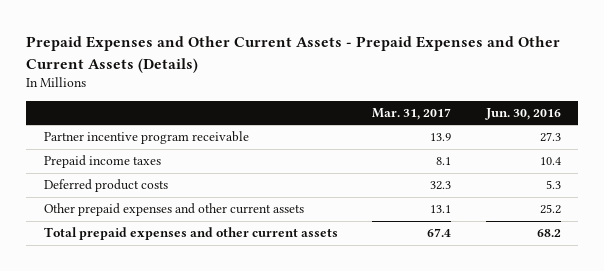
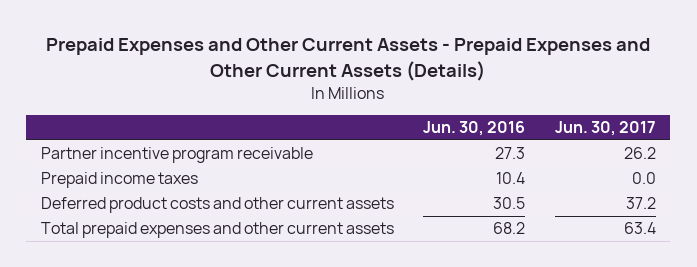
[372,107,452,120] Mar. 31, 2017 -> none
none -> [554,121,656,137] Jun. 30, 2017
[43,203,304,217] Other prepaid expenses and other current assets -> none
[43,179,168,193] Deferred product costs -> [40,197,394,214] Deferred product costs and other current assets
[545,180,561,190] 5.3 -> [493,197,526,210] 30.5

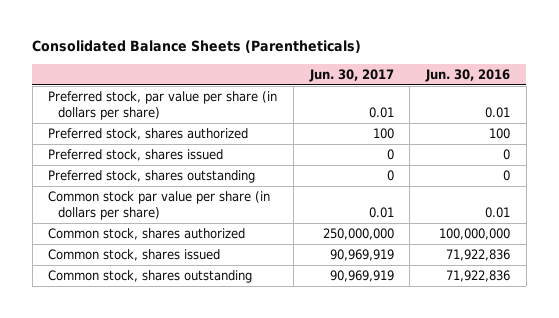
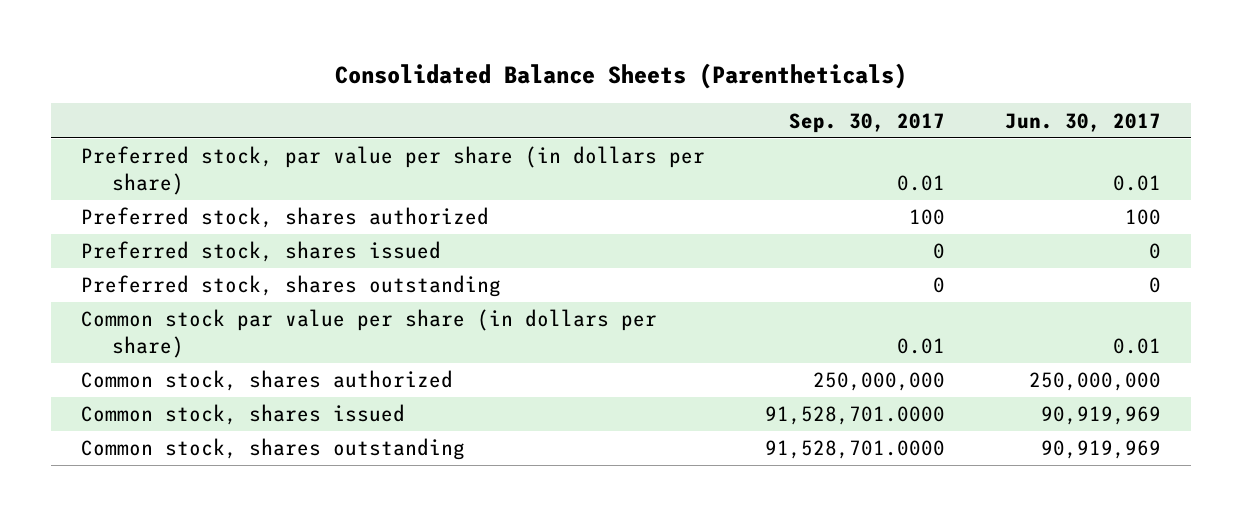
[425,68,511,82] Jun. 30, 2016 -> none
none -> [788,112,945,133] Sep. 30, 2017
[329,249,394,262] 90,969,919 -> [1040,406,1161,426] 90,919,969
[329,270,394,283] 90,969,919 -> [1040,440,1161,460] 90,919,969

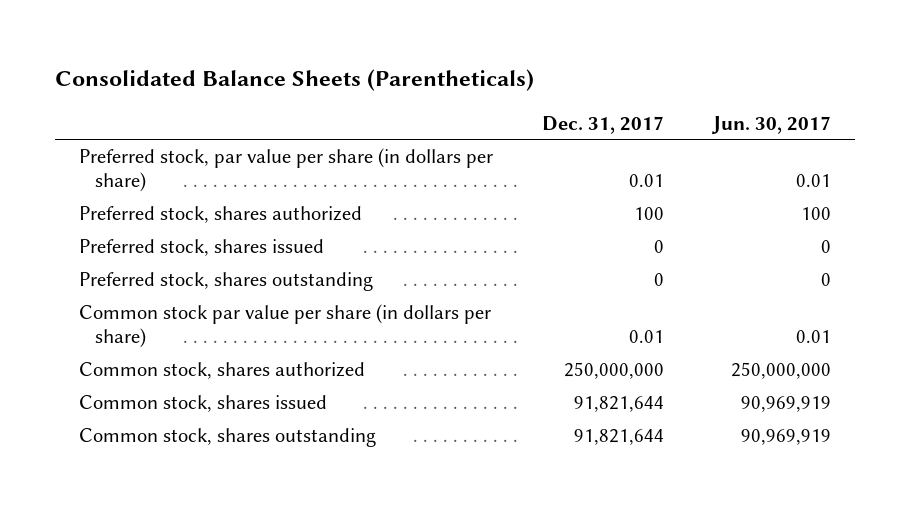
[788,112,945,133] Sep. 30, 2017 -> none
none -> [541,115,664,134] Dec. 31, 2017
[1040,406,1161,426] 90,919,969 -> [740,396,831,413] 90,969,919
[1040,440,1161,460] 90,919,969 -> [740,429,831,446] 90,969,919

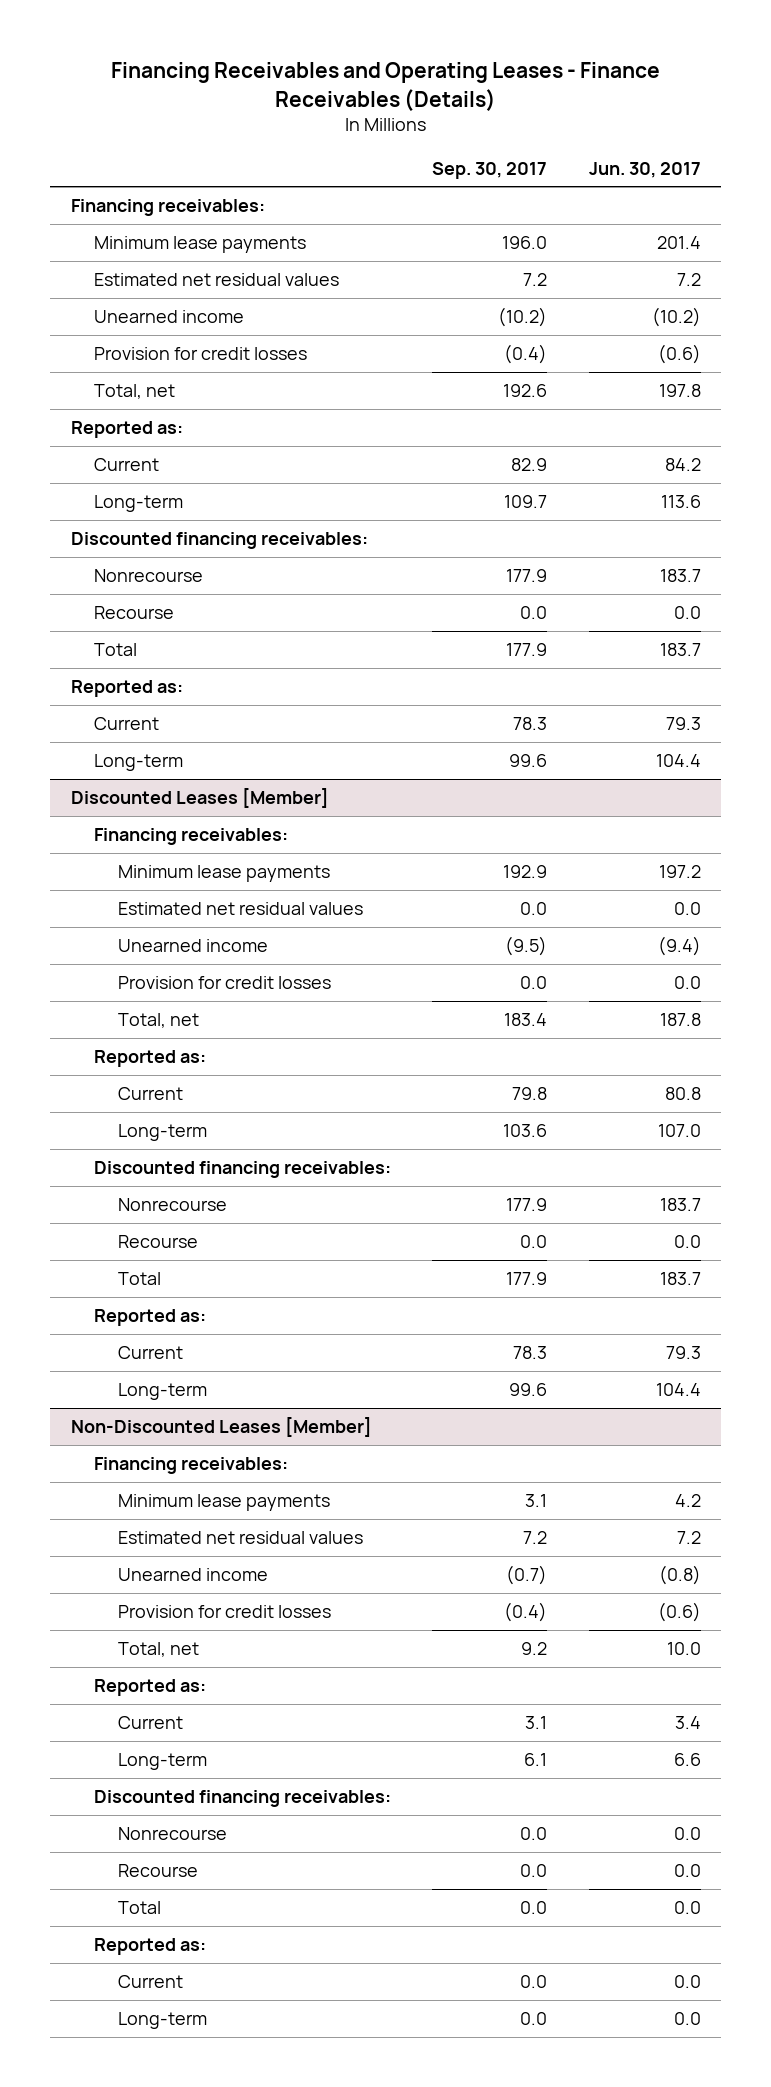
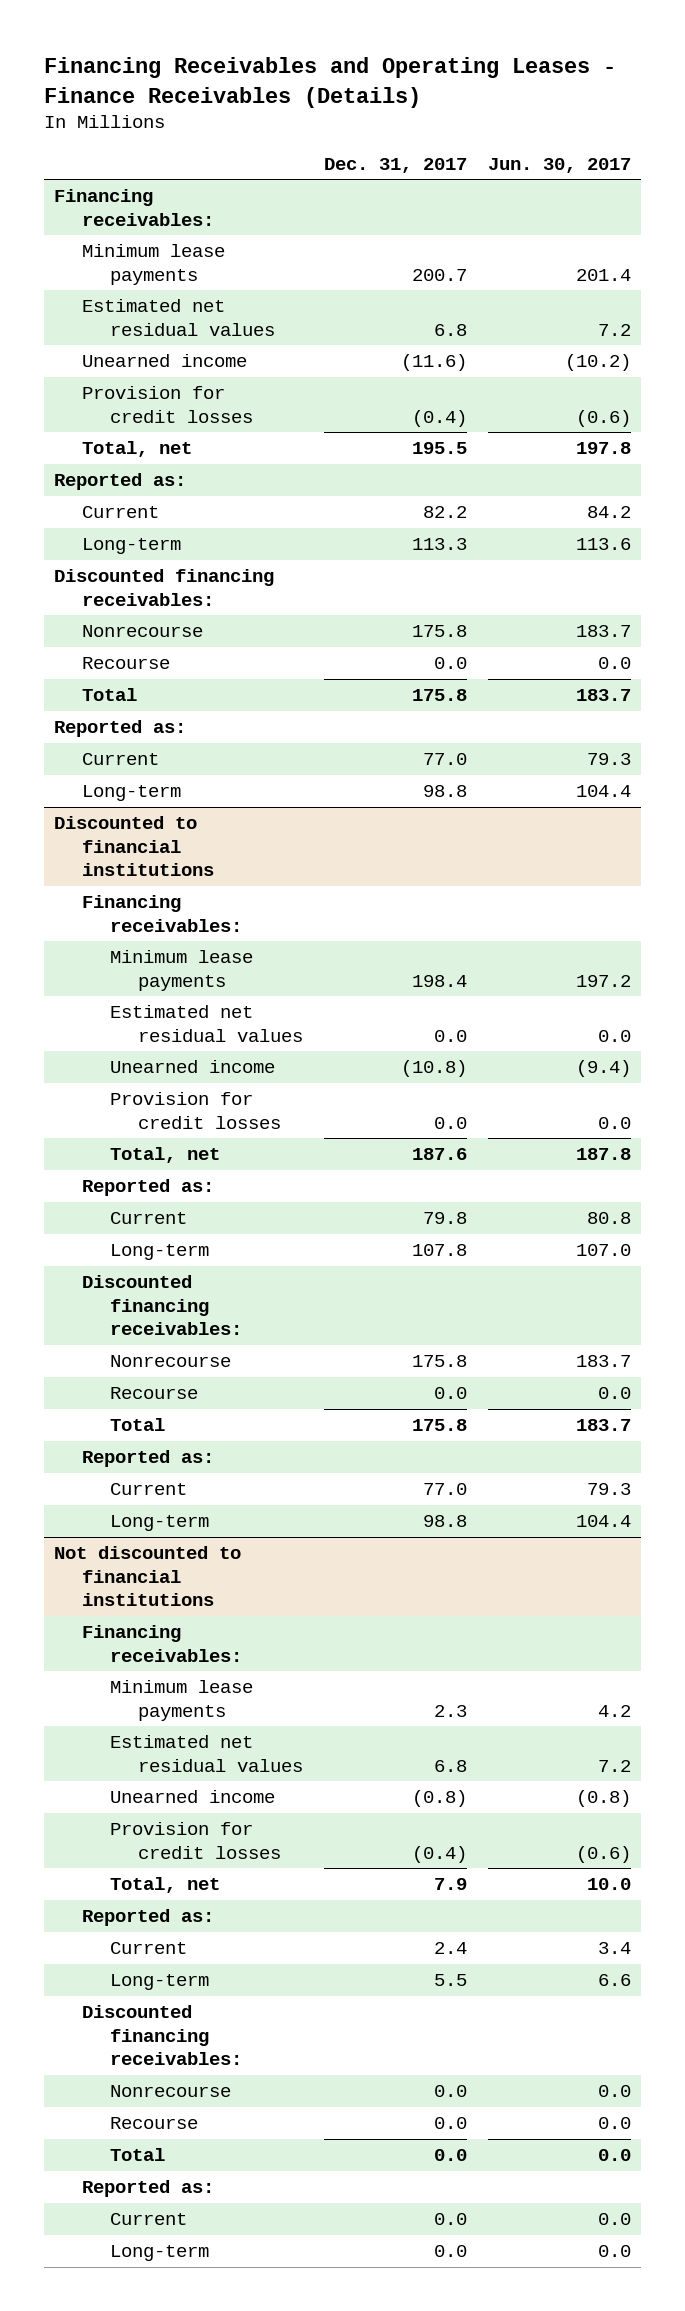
[432,161,548,179] Sep. 30, 2017 -> none
none -> [323,157,467,173] Dec. 31, 2017
[70,788,329,809] Discounted Leases [Member] -> [54,816,215,876] Discounted to financial institutions
[70,1417,372,1438] Non-Discounted Leases [Member] -> [54,1546,242,1606] Not discounted to financial institutions

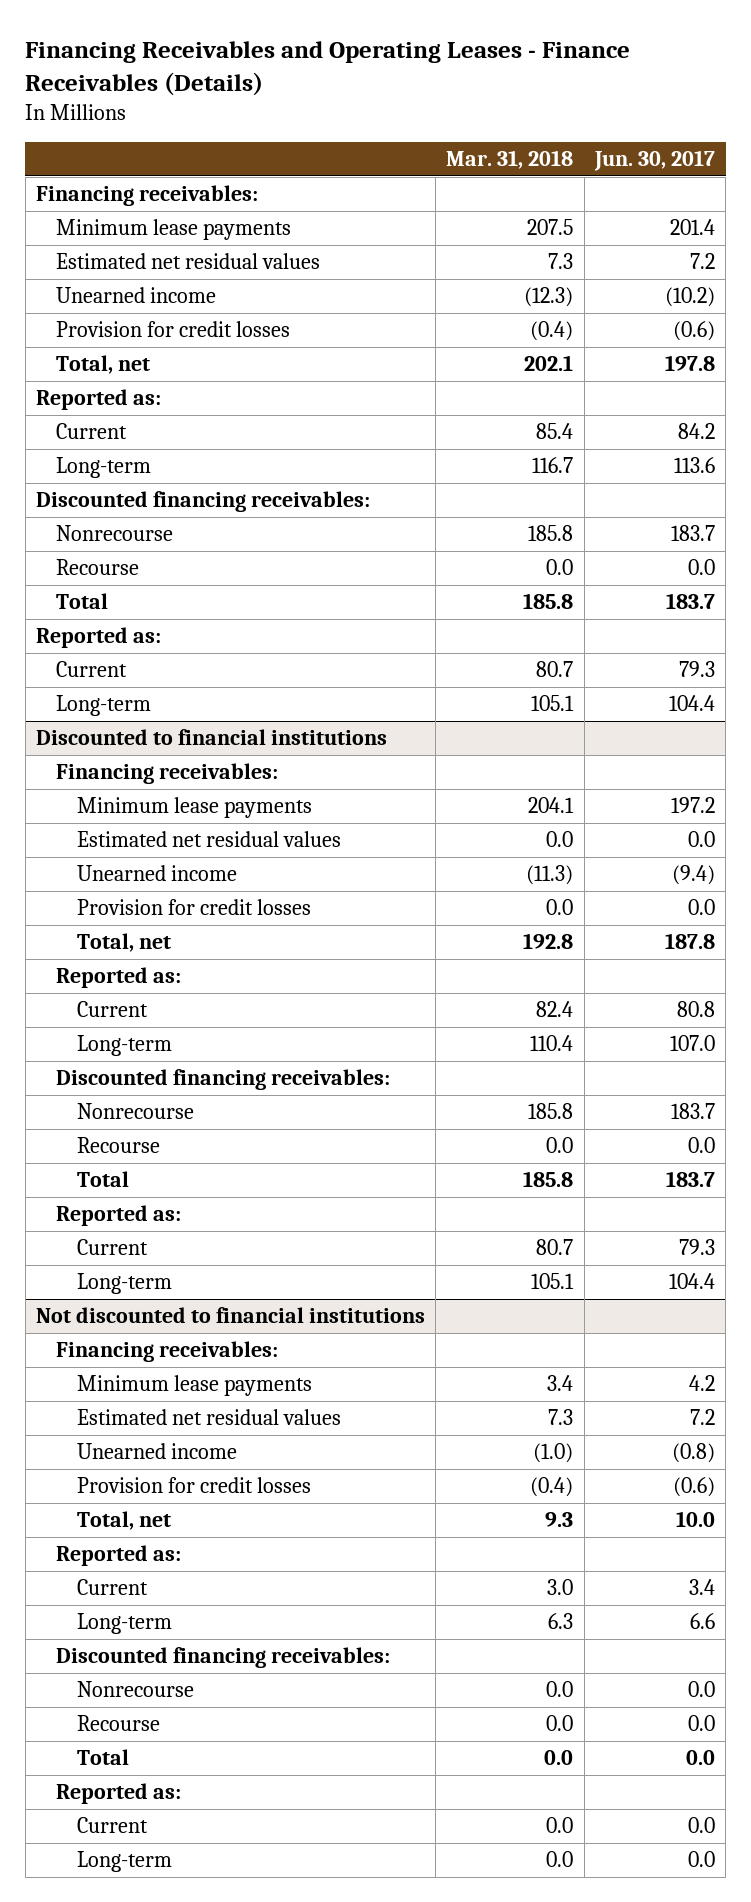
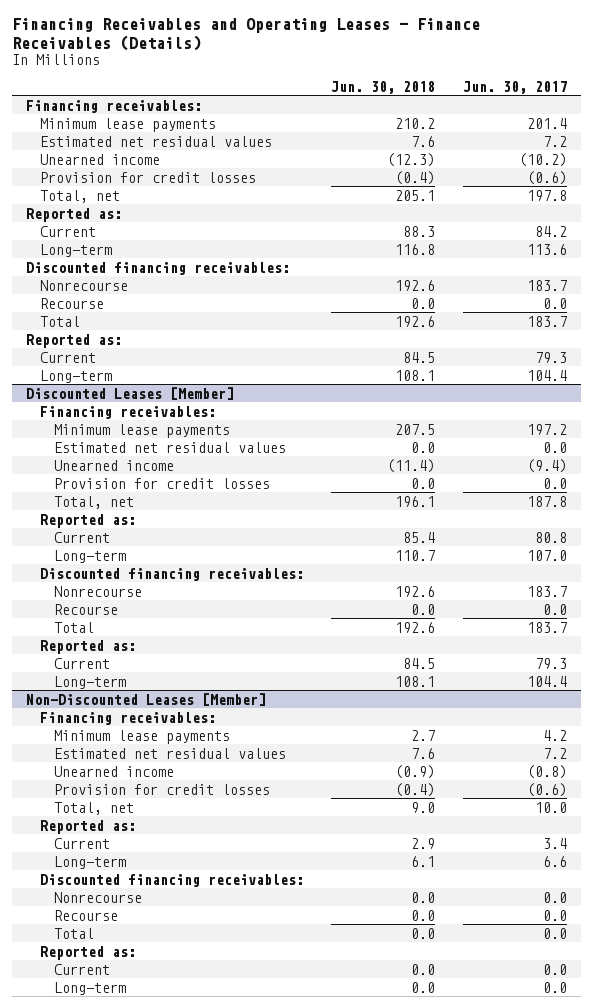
[446,149,574,169] Mar. 31, 2018 -> none
none -> [331,80,436,94] Jun. 30, 2018
[35,729,387,746] Discounted to financial institutions -> [25,386,234,400] Discounted Leases [Member]
[35,1307,425,1324] Not discounted to financial institutions -> [25,692,266,706] Non-Discounted Leases [Member]

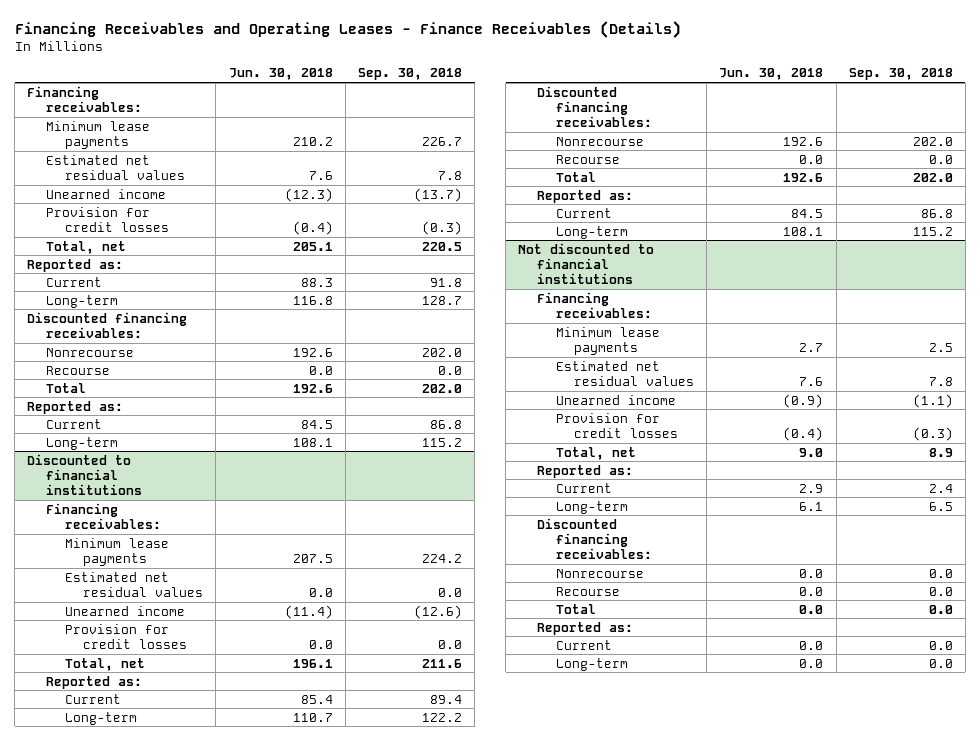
[462,80,567,94] Jun. 30, 2017 -> none
none -> [357,68,462,81] Sep. 30, 2018
[25,386,234,400] Discounted Leases [Member] -> [27,453,143,495] Discounted to financial institutions
[25,692,266,706] Non-Discounted Leases [Member] -> [518,242,655,284] Not discounted to financial institutions

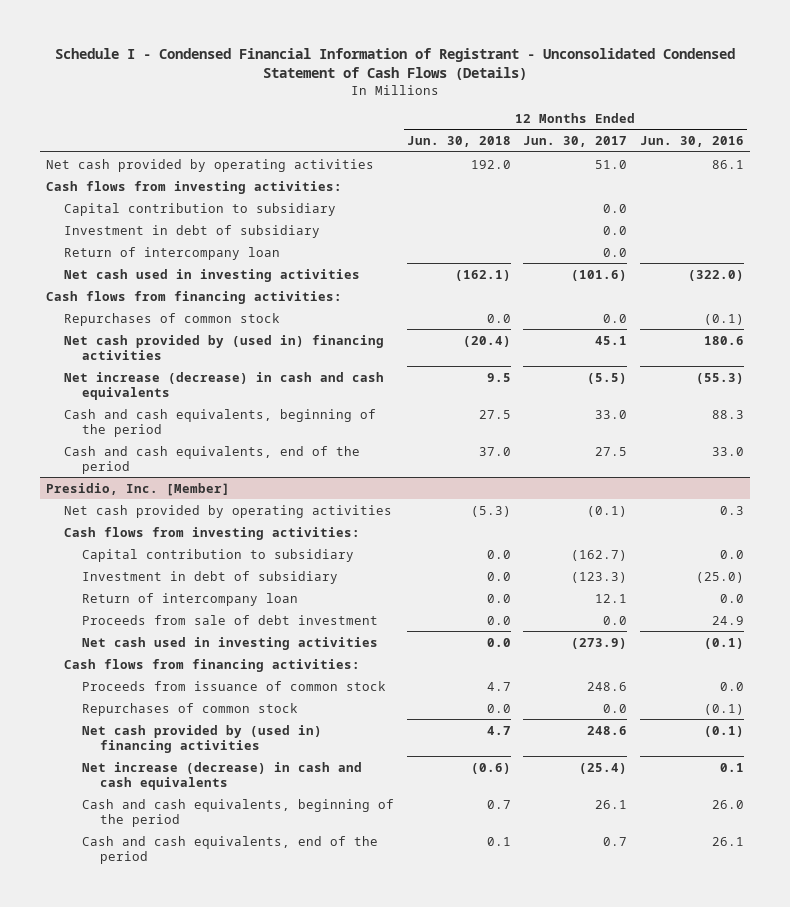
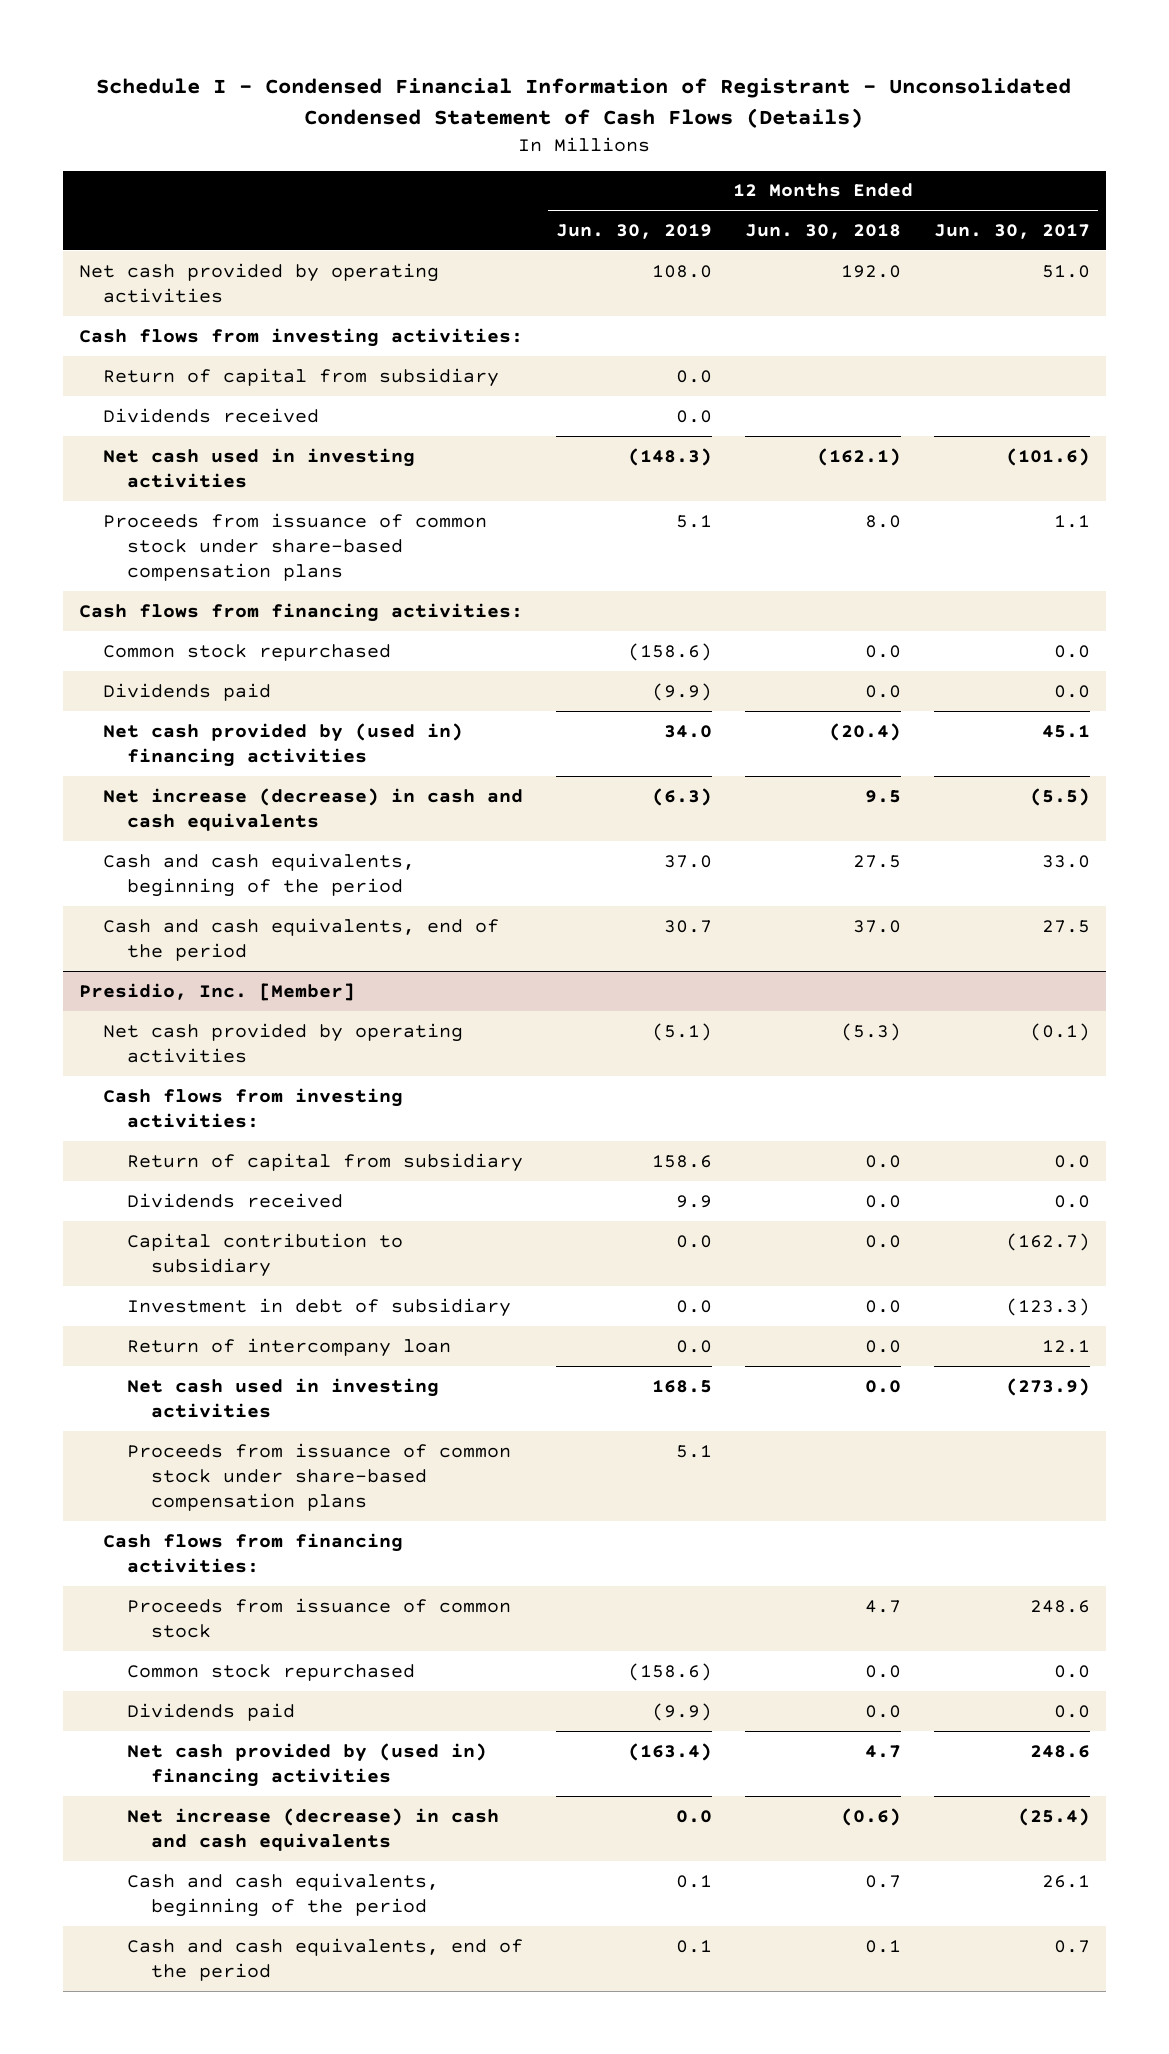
[639,136,744,148] Jun. 30, 2016 -> none
none -> [555,223,712,239] Jun. 30, 2019
[64,202,337,216] Capital contribution to subsidiary -> none
[64,224,321,238] Investment in debt of subsidiary -> none
[64,246,281,260] Return of intercompany loan -> none
none -> [103,367,500,387] Return of capital from subsidiary
none -> [103,407,320,423] Dividends received
none -> [103,512,488,582] Proceeds from issuance of common stock under share-based compensation plans
[64,312,281,326] Repurchases of common stock -> [103,643,392,661] Common stock repurchased
none -> [103,682,272,701] Dividends paid
none -> [126,1152,523,1172] Return of capital from subsidiary
none -> [126,1192,343,1208] Dividends received
[82,614,379,625] Proceeds from sale of debt investment -> none
none -> [126,1442,511,1512] Proceeds from issuance of common stock under share-based compensation plans
[82,702,299,716] Repurchases of common stock -> [126,1663,415,1681] Common stock repurchased
none -> [126,1702,295,1721] Dividends paid

